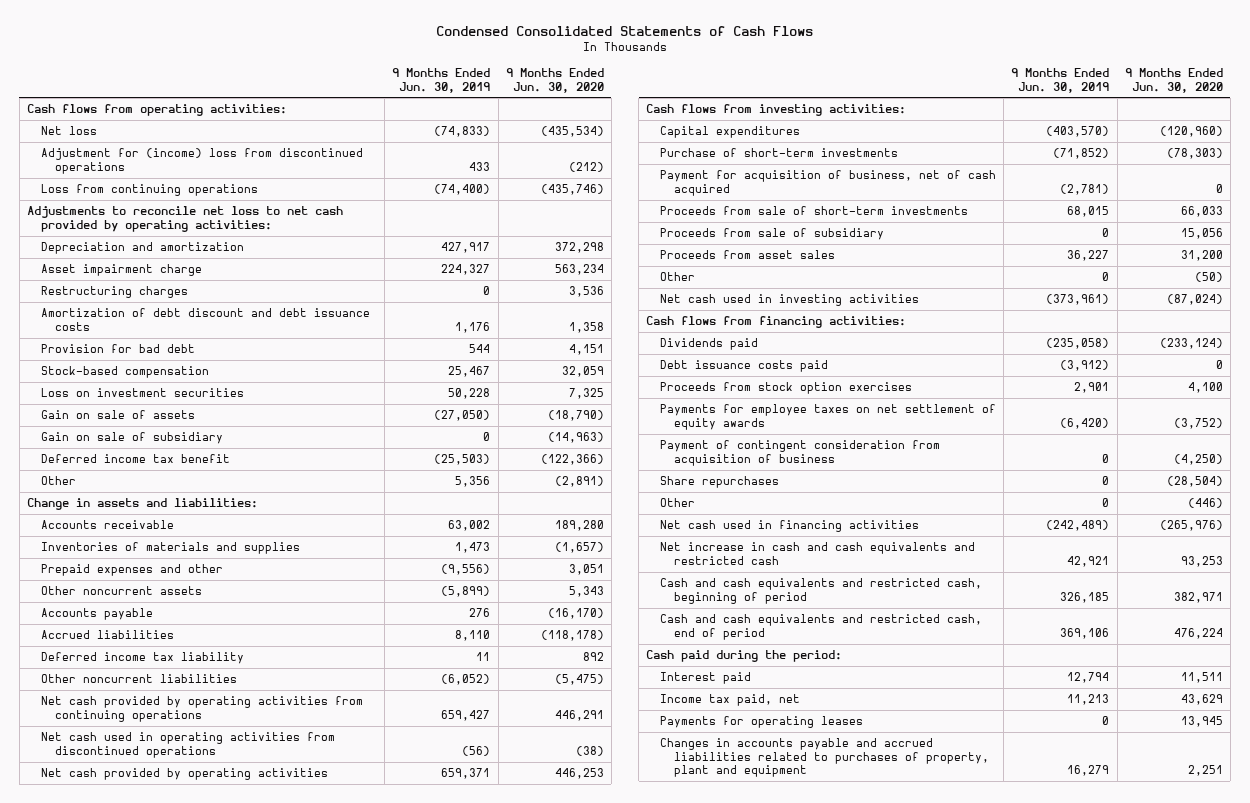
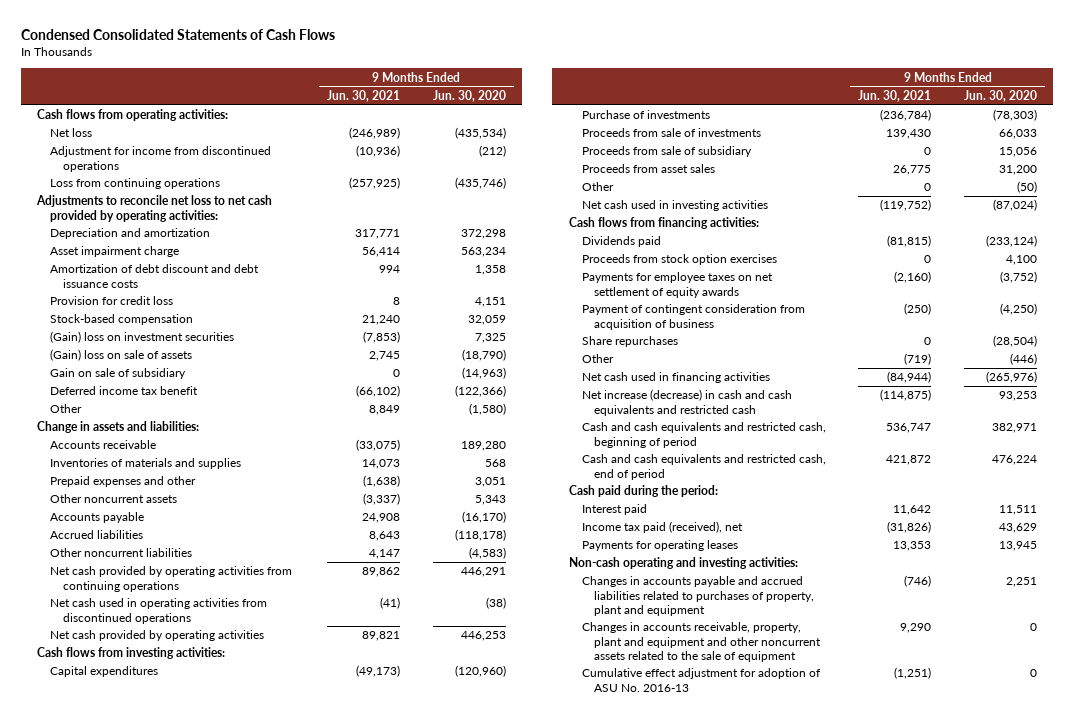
[392,67,491,93] 9 Months Ended Jun. 30, 2019 -> none
none -> [326,89,400,102] Jun. 30, 2021
[41,148,364,174] Adjustment for (income) loss from discontinued operations -> [50,146,272,172] Adjustment for income from discontinued operations
[41,286,189,299] Restructuring charges -> none
[41,344,196,354] Provision for bad debt -> [50,296,174,306] Provision for credit loss
[41,388,245,398] Loss on investment securities -> [50,331,235,344] (Gain) loss on investment securities
[41,410,196,420] Gain on sale of assets -> [50,349,193,362] (Gain) loss on sale of assets
[554,476,604,488] (2,891) -> [468,403,506,416] (1,580)
[554,542,604,554] (1,657) -> [484,459,506,468] 568
[41,652,245,665] Deferred income tax liability -> none
[554,674,604,686] (5,475) -> [468,547,506,560] (4,583)
[660,170,997,196] Payment for acquisition of business, net of cash acquired -> none
[660,148,899,158] Purchase of short-term investments -> [581,110,710,120] Purchase of investments
[660,206,969,216] Proceeds from sale of short-term investments -> [581,128,761,138] Proceeds from sale of investments
[660,360,829,373] Debt issuance costs paid -> none
[660,542,976,565] Net increase in cash and cash equivalents and restricted cash -> [581,389,792,416] Net increase (decrease) in cash and cash equivalents and restricted cash
[660,694,801,707] Income tax paid, net -> [581,521,743,534] Income tax paid (received), net
none -> [568,557,798,570] Non-cash operating and investing activities:
none -> [581,622,822,662] Changes in accounts receivable, property, plant and equipment and other noncurrent assets related to the sale of equipment
none -> [581,668,821,692] Cumulative effect adjustment for adoption of ASU No. 2016-13

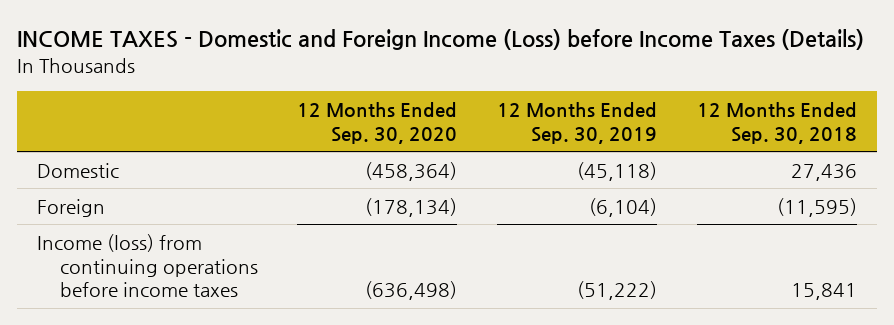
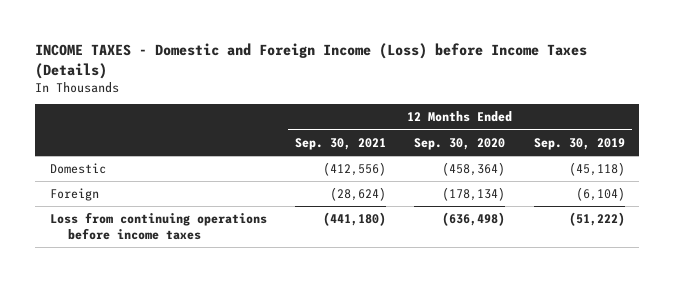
[697,101,858,144] 12 Months Ended Sep. 30, 2018 -> none
none -> [294,137,386,150] Sep. 30, 2021
[37,233,258,298] Income (loss) from continuing operations before income taxes -> [49,212,267,240] Loss from continuing operations before income taxes

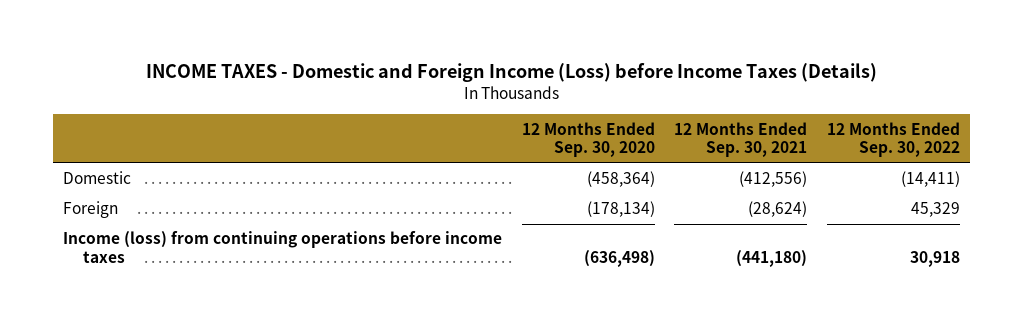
[533,137,625,150] Sep. 30, 2019 -> none
none -> [826,121,960,158] 12 Months Ended Sep. 30, 2022
[49,212,267,240] Loss from continuing operations before income taxes -> [63,231,503,264] Income (loss) from continuing operations before income taxes

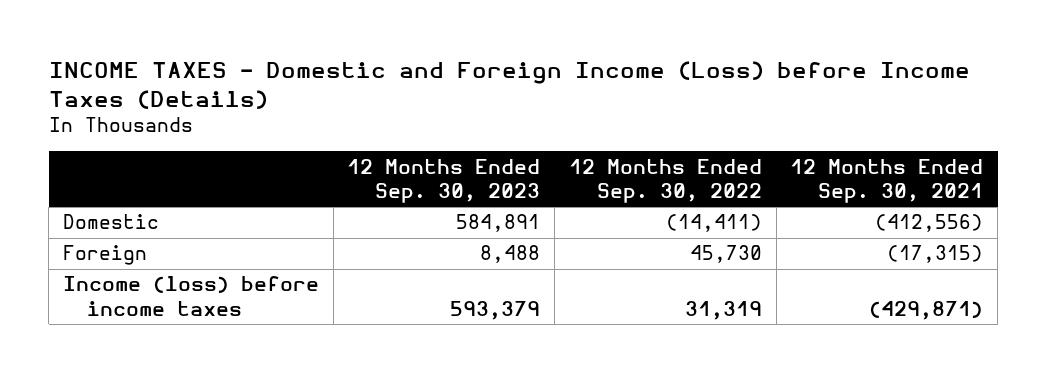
[521,121,655,158] 12 Months Ended Sep. 30, 2020 -> none
none -> [347,158,541,204] 12 Months Ended Sep. 30, 2023
[748,201,808,218] (28,624) -> [887,245,984,264] (17,315)
[910,202,960,218] 45,329 -> [689,245,762,264] 45,730
[63,231,503,264] Income (loss) from continuing operations before income taxes -> [62,276,319,316] Income (loss) before income taxes
[736,250,808,268] (441,180) -> [869,300,984,320] (429,871)
[909,251,960,268] 30,918 -> [684,300,762,320] 31,319

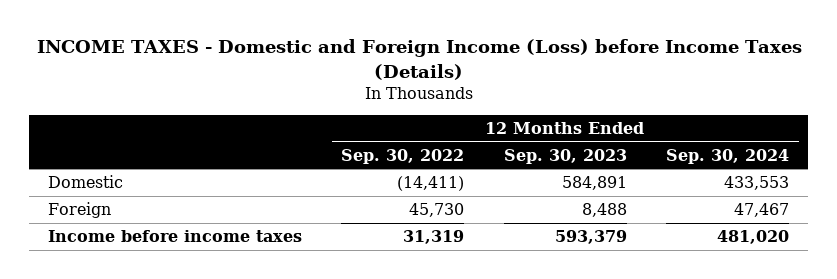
[790,158,984,204] 12 Months Ended Sep. 30, 2021 -> none
none -> [665,148,789,164] Sep. 30, 2024
[62,276,319,316] Income (loss) before income taxes -> [48,230,303,243] Income before income taxes

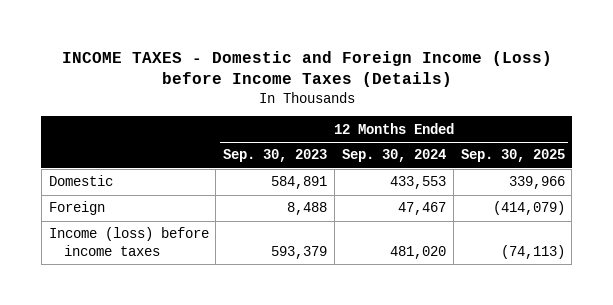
[341,148,465,164] Sep. 30, 2022 -> none
none -> [460,149,565,163] Sep. 30, 2025
[48,230,303,243] Income before income taxes -> [48,227,209,257] Income (loss) before income taxes

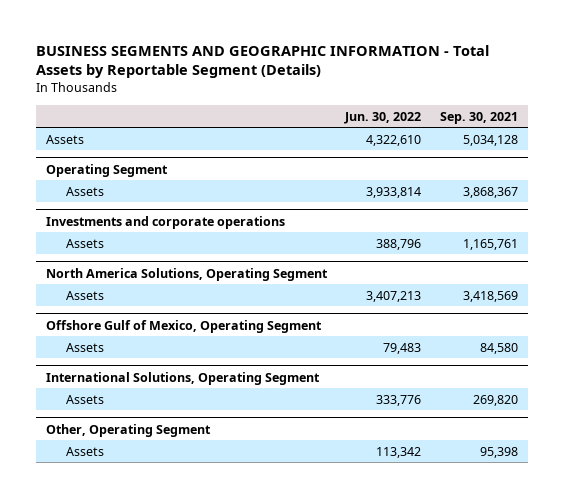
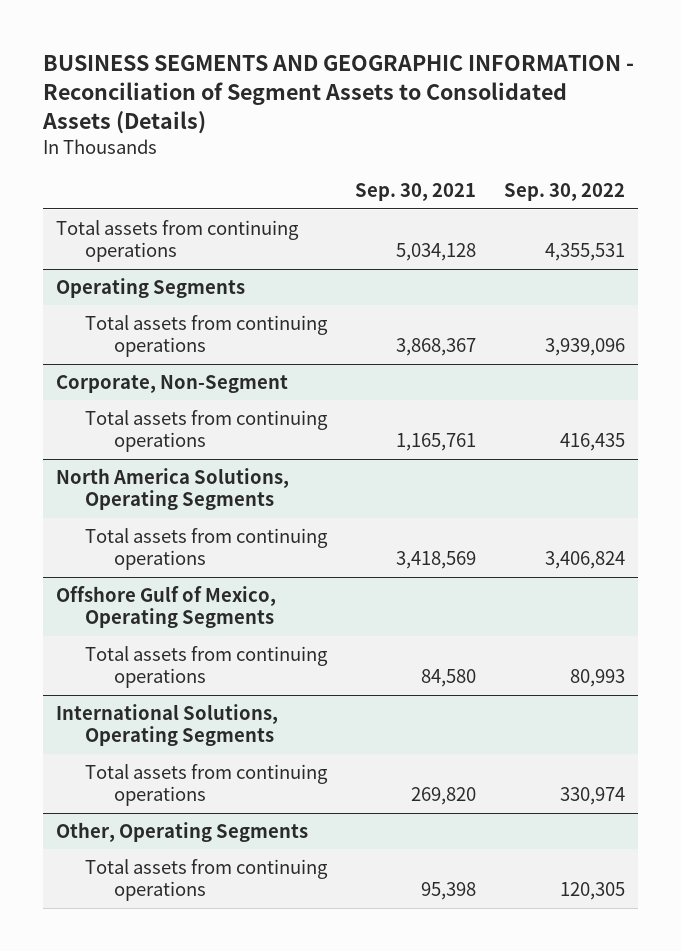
[36,44,490,79] BUSINESS SEGMENTS AND GEOGRAPHIC INFORMATION - Total Assets by Reportable Segment (Details) -> [41,55,634,134] BUSINESS SEGMENTS AND GEOGRAPHIC INFORMATION - Reconciliation of Segment Assets to Consolidated Assets (Details)
[344,111,422,124] Jun. 30, 2022 -> none
none -> [503,183,625,202] Sep. 30, 2022
[45,134,84,144] Assets -> [56,219,300,263] Total assets from continuing operations
[45,163,168,177] Operating Segment -> [56,277,246,298] Operating Segments
[65,186,104,196] Assets -> [85,314,329,358] Total assets from continuing operations
[45,215,285,229] Investments and corporate operations -> [56,374,289,393] Corporate, Non-Segment
[65,238,104,248] Assets -> [85,409,329,453] Total assets from continuing operations
[45,267,328,281] North America Solutions, Operating Segment -> [56,467,290,511] North America Solutions, Operating Segments
[65,290,104,300] Assets -> [85,527,329,571] Total assets from continuing operations
[45,319,322,333] Offshore Gulf of Mexico, Operating Segment -> [56,585,277,629] Offshore Gulf of Mexico, Operating Segments
[65,342,104,352] Assets -> [85,645,329,689] Total assets from continuing operations
[45,371,320,385] International Solutions, Operating Segment -> [56,703,279,747] International Solutions, Operating Segments
[65,394,104,404] Assets -> [85,763,329,807] Total assets from continuing operations
[45,423,211,437] Other, Operating Segment -> [56,821,309,842] Other, Operating Segments
[65,446,104,456] Assets -> [85,858,329,902] Total assets from continuing operations

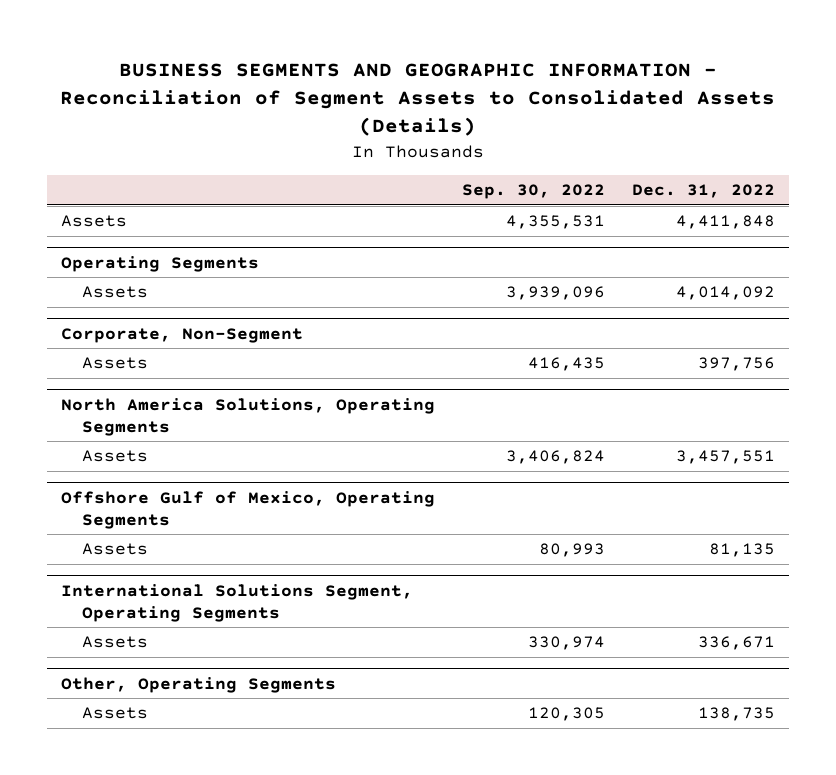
[354,183,476,202] Sep. 30, 2021 -> none
none -> [631,184,775,199] Dec. 31, 2022
[56,219,300,263] Total assets from continuing operations -> [60,215,127,228] Assets
[85,314,329,358] Total assets from continuing operations -> [82,286,149,299] Assets
[85,409,329,453] Total assets from continuing operations -> [82,357,149,370] Assets
[85,527,329,571] Total assets from continuing operations -> [82,450,149,463] Assets
[85,645,329,689] Total assets from continuing operations -> [82,543,149,556] Assets
[56,703,279,747] International Solutions, Operating Segments -> [60,583,413,622] International Solutions Segment, Operating Segments
[85,763,329,807] Total assets from continuing operations -> [82,636,149,649] Assets
[85,858,329,902] Total assets from continuing operations -> [82,707,149,720] Assets

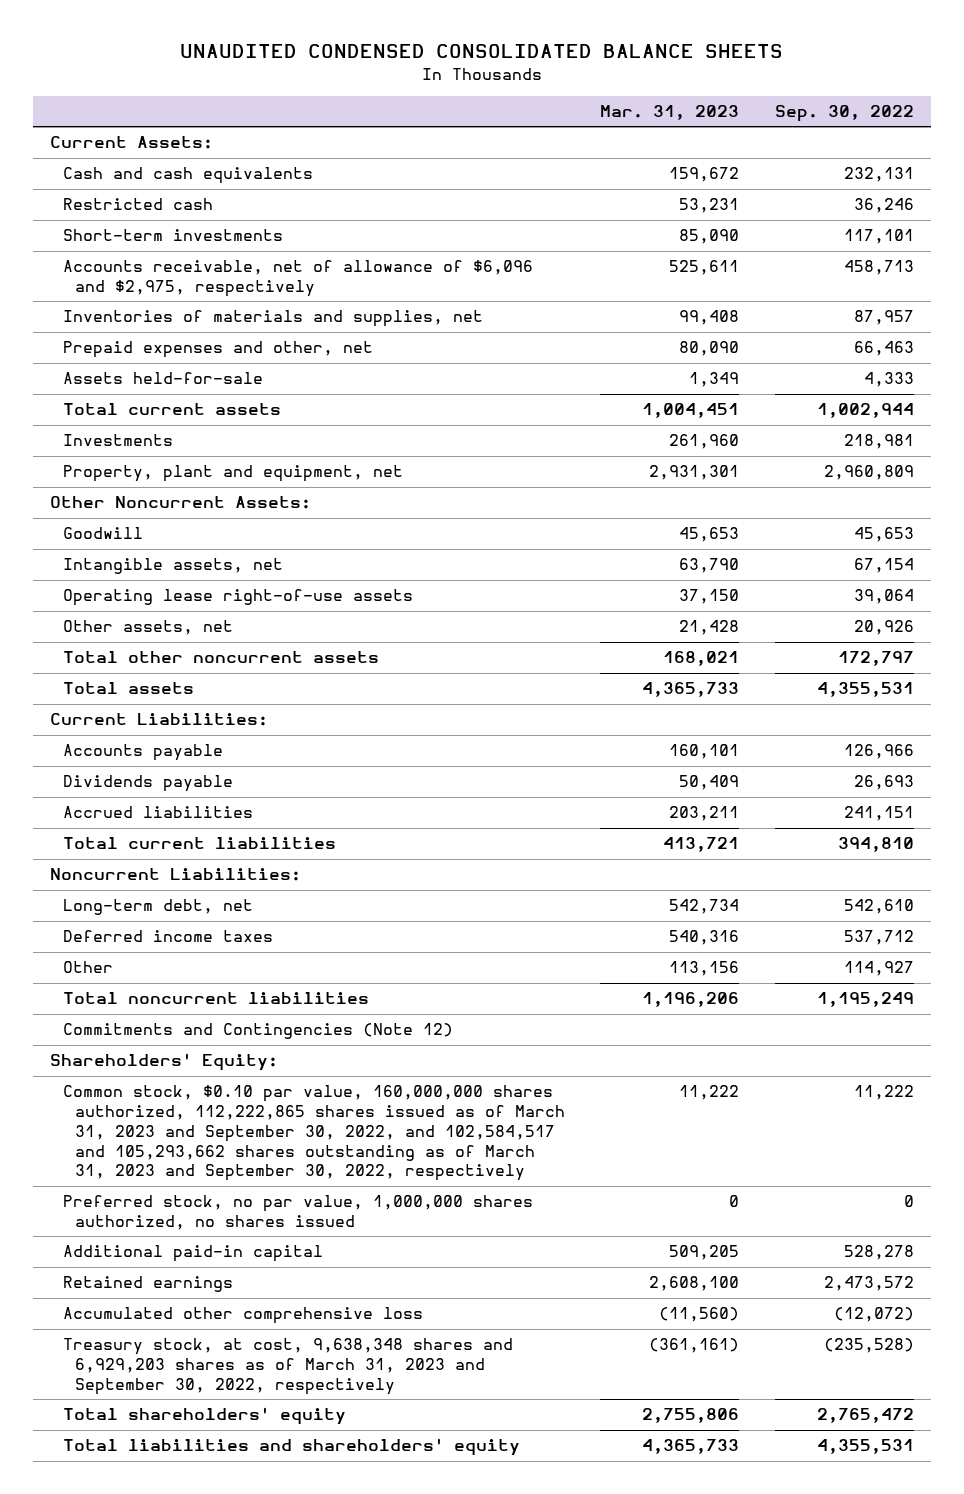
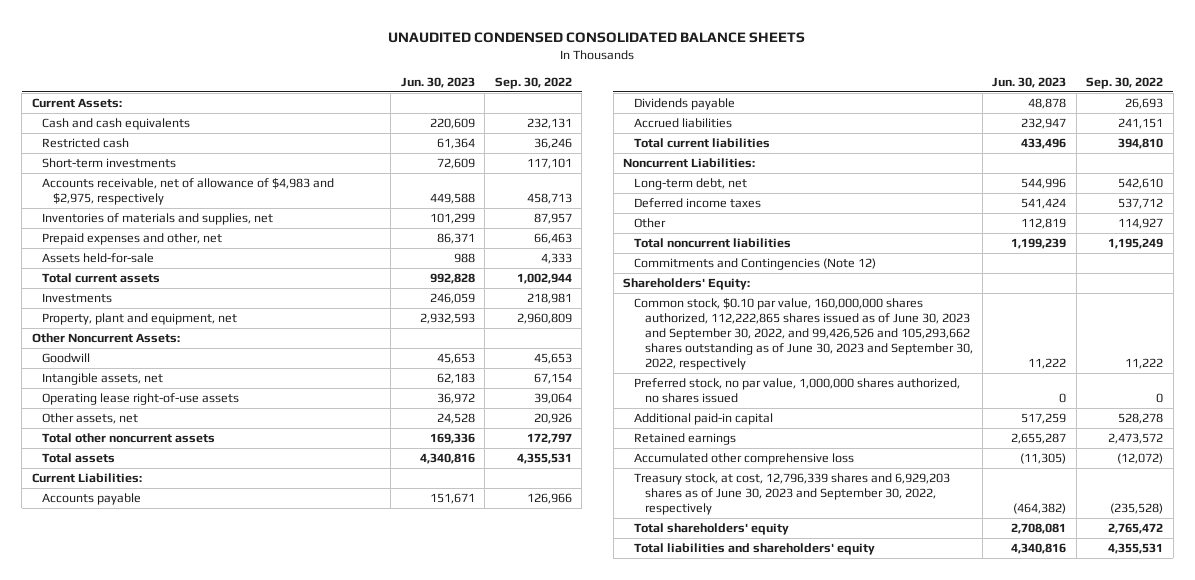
[600,105,740,121] Mar. 31, 2023 -> none
none -> [400,76,475,88] Jun. 30, 2023
[62,260,533,298] Accounts receivable, net of allowance of $6,096 and $2,975, respectively -> [42,178,335,206] Accounts receivable, net of allowance of $4,983 and $2,975, respectively
[62,1085,565,1182] Common stock, $0.10 par value, 160,000,000 shares authorized, 112,222,865 shares issued as of March 31, 2023 and September 30, 2022, and 102,584,517 and 105,293,662 shares outstanding as of March 31, 2023 and September 30, 2022, respectively -> [633,298,973,371] Common stock, $0.10 par value, 160,000,000 shares authorized, 112,222,865 shares issued as of June 30, 2023 and September 30, 2022, and 99,426,526 and 105,293,662 shares outstanding as of June 30, 2023 and September 30, 2022, respectively
[62,1338,513,1395] Treasury stock, at cost, 9,638,348 shares and 6,929,203 shares as of March 31, 2023 and September 30, 2022, respectively -> [633,473,950,516] Treasury stock, at cost, 12,796,339 shares and 6,929,203 shares as of June 30, 2023 and September 30, 2022, respectively

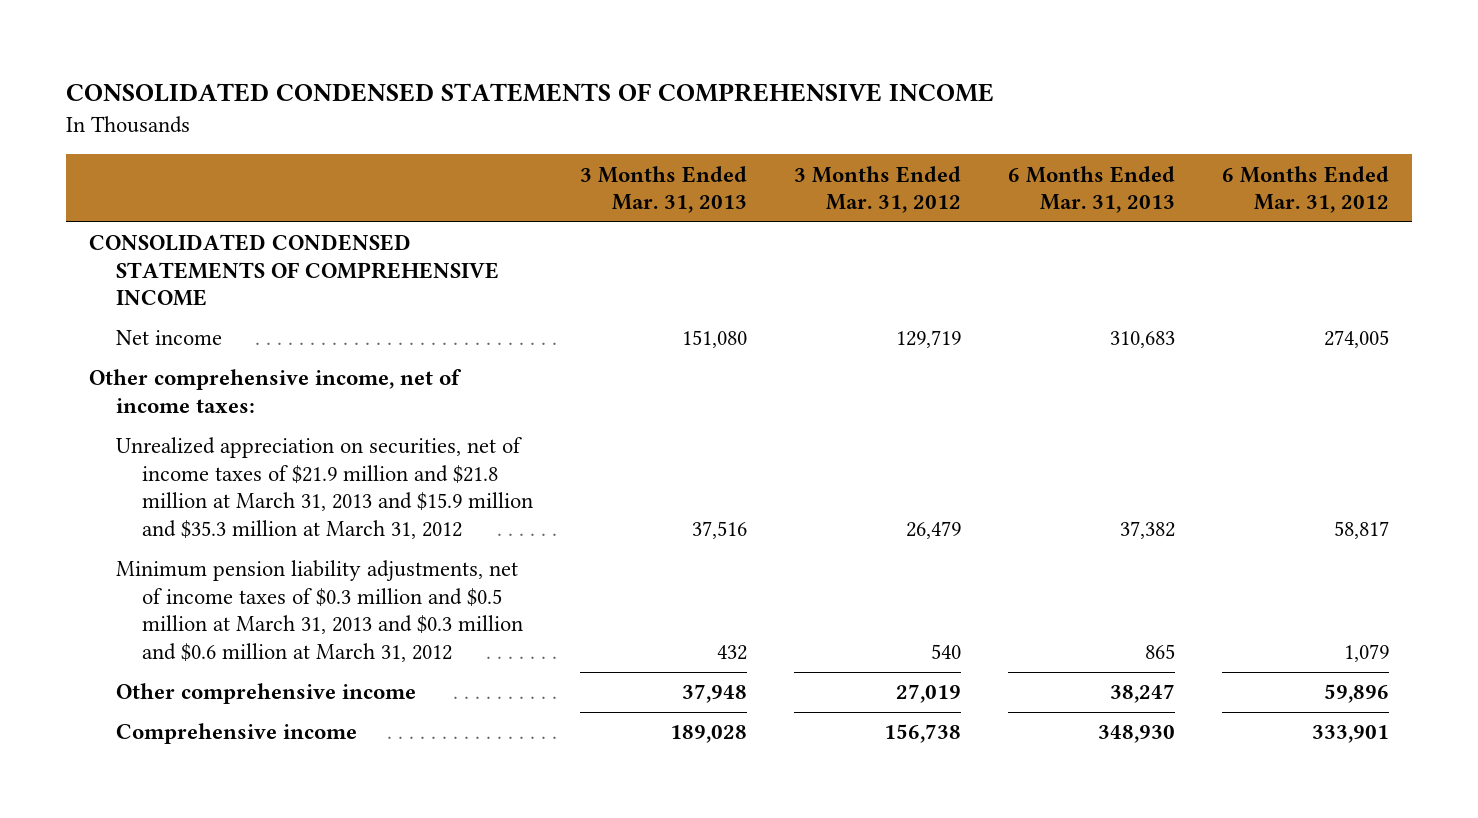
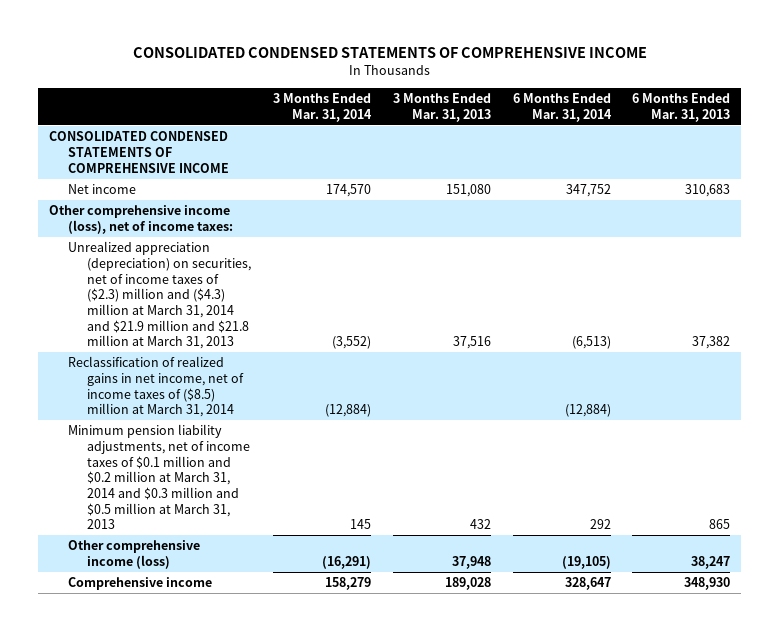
[794,165,962,214] 3 Months Ended Mar. 31, 2012 -> none
[1221,165,1389,214] 6 Months Ended Mar. 31, 2012 -> none
none -> [272,93,372,122] 3 Months Ended Mar. 31, 2014
none -> [512,93,612,122] 6 Months Ended Mar. 31, 2014
[89,369,463,413] Other comprehensive income, net of income taxes: -> [49,205,234,234] Other comprehensive income (loss), net of income taxes:
[115,437,534,539] Unrealized appreciation on securities, net of income taxes of $21.9 million and $21.8 million at March 31, 2013 and $15.9 million and $35.3 million at March 31, 2012 -> [68,241,251,350] Unrealized appreciation (depreciation) on securities, net of income taxes of ($2.3) million and ($4.3) million at March 31, 2014 and $21.9 million and $21.8 million at March 31, 2013
none -> [68,356,244,418] Reclassification of realized gains in net income, net of income taxes of ($8.5) million at March 31, 2014
[115,560,524,662] Minimum pension liability adjustments, net of income taxes of $0.3 million and $0.5 million at March 31, 2013 and $0.3 million and $0.6 million at March 31, 2012 -> [68,424,250,530] Minimum pension liability adjustments, net of income taxes of $0.1 million and $0.2 million at March 31, 2014 and $0.3 million and $0.5 million at March 31, 2013
[115,683,416,705] Other comprehensive income -> [68,540,201,569] Other comprehensive income (loss)

